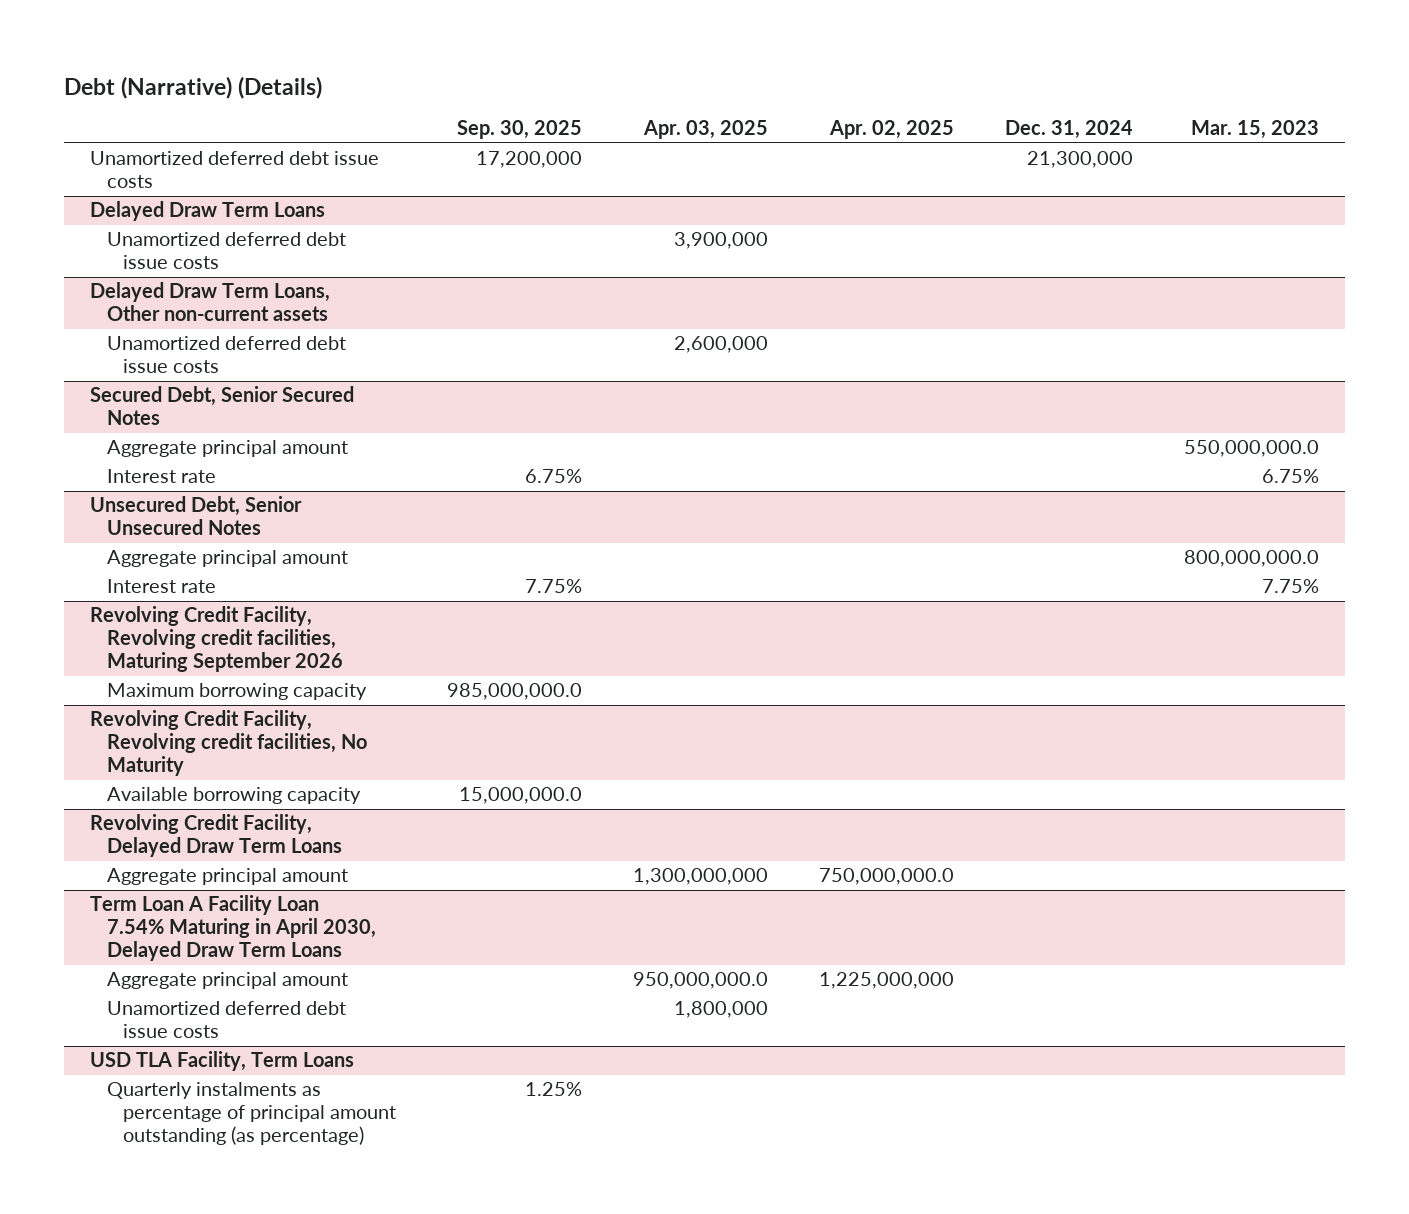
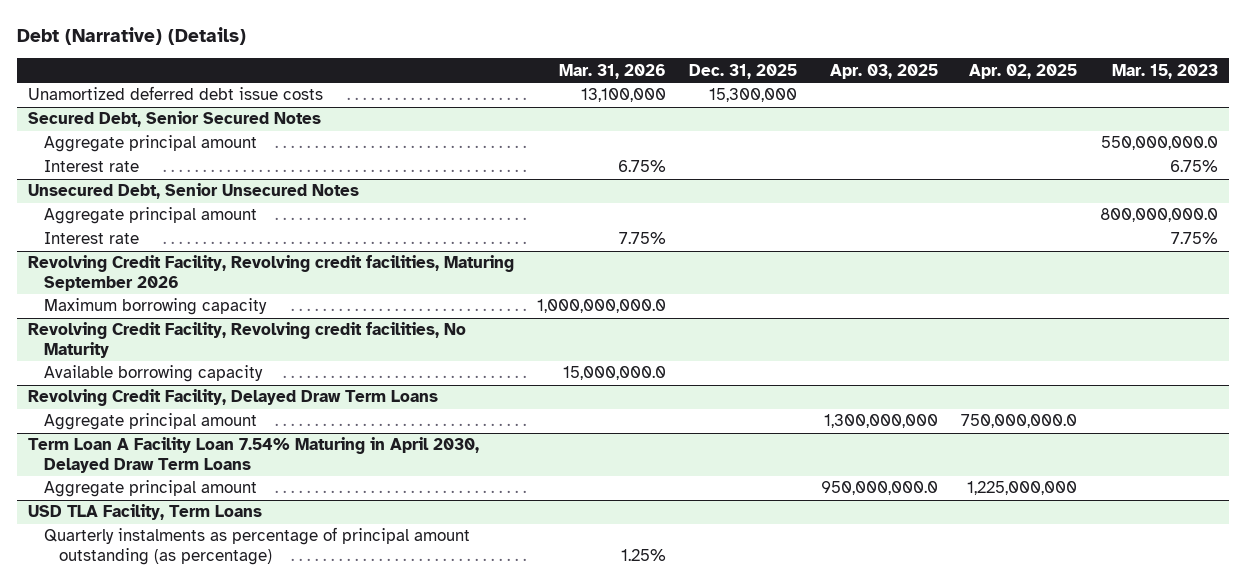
[457,120,583,140] Sep. 30, 2025 -> none
[1005,120,1134,140] Dec. 31, 2024 -> none
none -> [559,63,667,79] Mar. 31, 2026
none -> [689,63,798,79] Dec. 31, 2025
[89,201,325,222] Delayed Draw Term Loans -> none
[106,232,346,270] Unamortized deferred debt issue costs -> none
[89,282,330,322] Delayed Draw Term Loans, Other non-current assets -> none
[106,336,346,374] Unamortized deferred debt issue costs -> none
[106,1001,346,1039] Unamortized deferred debt issue costs -> none

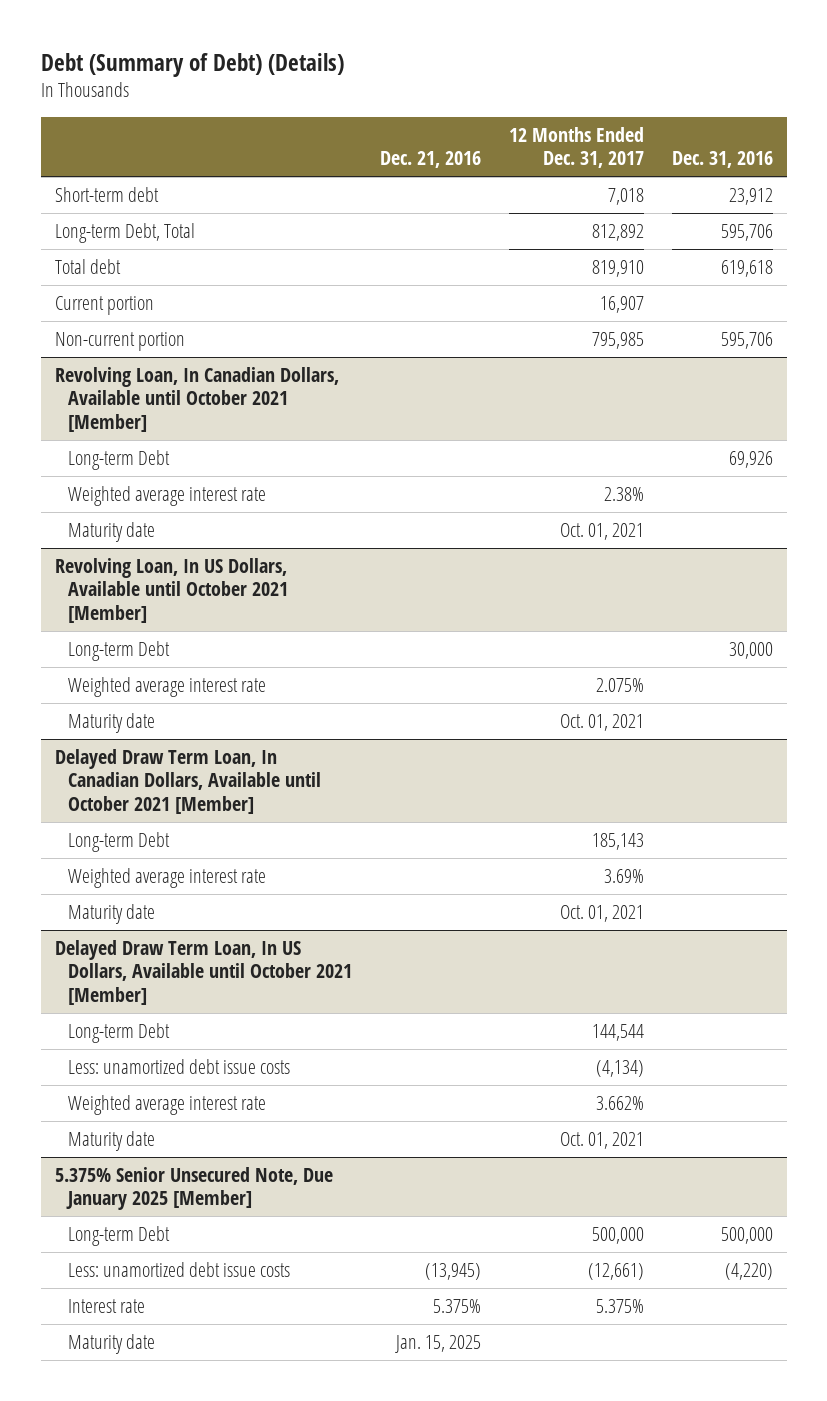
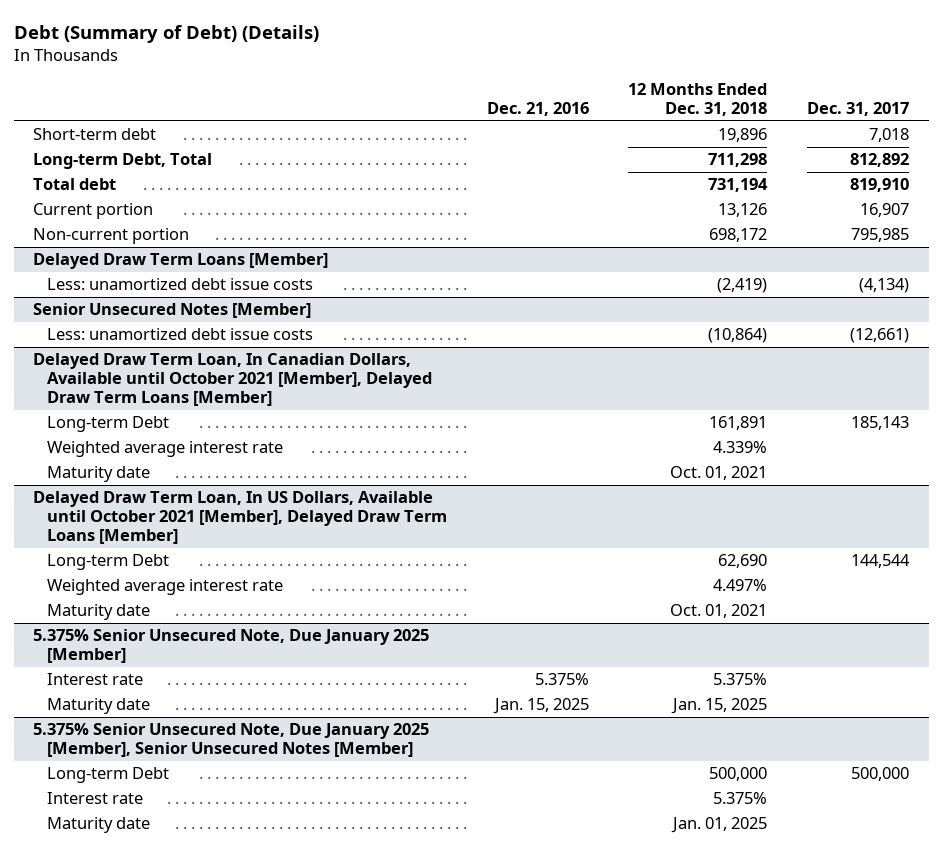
[509,126,645,168] 12 Months Ended Dec. 31, 2017 -> none
[671,150,773,168] Dec. 31, 2016 -> none
none -> [628,83,768,117] 12 Months Ended Dec. 31, 2018
none -> [807,102,910,117] Dec. 31, 2017
[54,366,339,432] Revolving Loan, In Canadian Dollars, Available until October 2021 [Member] -> none
[68,449,171,470] Long-term Debt -> none
[68,485,267,506] Weighted average interest rate -> none
[68,521,156,542] Maturity date -> none
[54,557,289,623] Revolving Loan, In US Dollars, Available until October 2021 [Member] -> none
[68,640,171,661] Long-term Debt -> none
[68,676,267,697] Weighted average interest rate -> none
[68,712,156,733] Maturity date -> none
none -> [33,253,329,270] Delayed Draw Term Loans [Member]
none -> [46,278,313,291] Less: unamortized debt issue costs
none -> [33,303,312,319] Senior Unsecured Notes [Member]
none -> [46,328,313,341] Less: unamortized debt issue costs
[54,748,322,814] Delayed Draw Term Loan, In Canadian Dollars, Available until October 2021 [Member] -> [33,353,432,406] Delayed Draw Term Loan, In Canadian Dollars, Available until October 2021 [Member], Delayed Draw Term Loans [Member]
[54,939,353,1005] Delayed Draw Term Loan, In US Dollars, Available until October 2021 [Member] -> [33,491,447,544] Delayed Draw Term Loan, In US Dollars, Available until October 2021 [Member], Delayed Draw Term Loans [Member]
[68,1058,291,1074] Less: unamortized debt issue costs -> none
[68,1225,171,1246] Long-term Debt -> none
[68,1261,291,1277] Less: unamortized debt issue costs -> none
none -> [33,723,430,758] 5.375% Senior Unsecured Note, Due January 2025 [Member], Senior Unsecured Notes [Member]
none -> [46,767,169,784] Long-term Debt
none -> [46,792,143,805] Interest rate
none -> [46,817,150,834] Maturity date

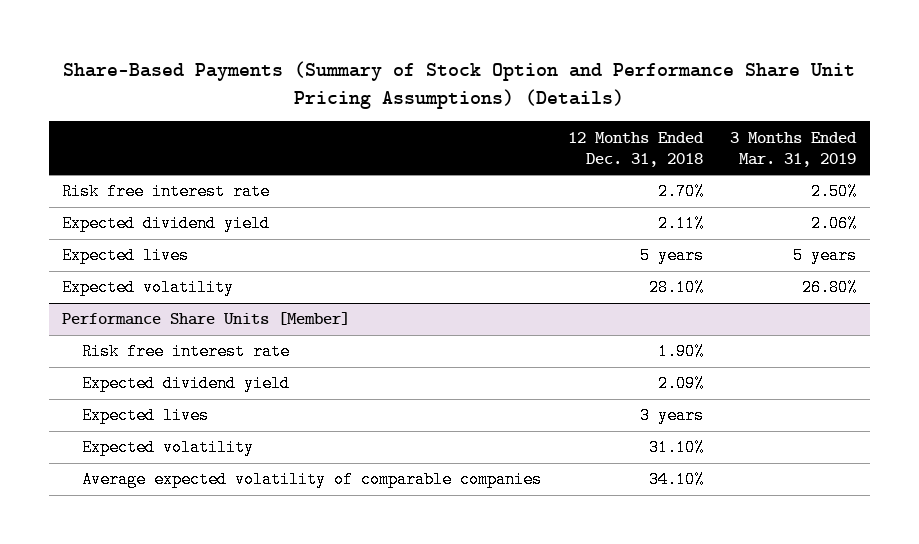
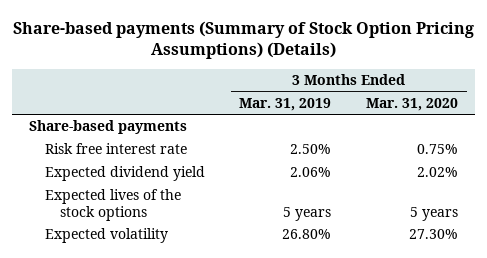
[63,61,856,109] Share-Based Payments (Summary of Stock Option and Performance Share Unit Pricing Assumptions) (Details) -> [12,20,474,60] Share-based payments (Summary of Stock Option Pricing Assumptions) (Details)
[568,131,705,167] 12 Months Ended Dec. 31, 2018 -> none
none -> [365,97,458,111] Mar. 31, 2020
none -> [29,120,188,135] Share-based payments
[62,247,190,265] Expected lives -> [44,189,181,221] Expected lives of the stock options
[62,312,351,326] Performance Share Units [Member] -> none
[82,343,291,361] Risk free interest rate -> none
[82,375,291,393] Expected dividend yield -> none
[82,407,210,425] Expected lives -> none
[82,439,255,457] Expected volatility -> none
[82,471,543,489] Average expected volatility of comparable companies -> none

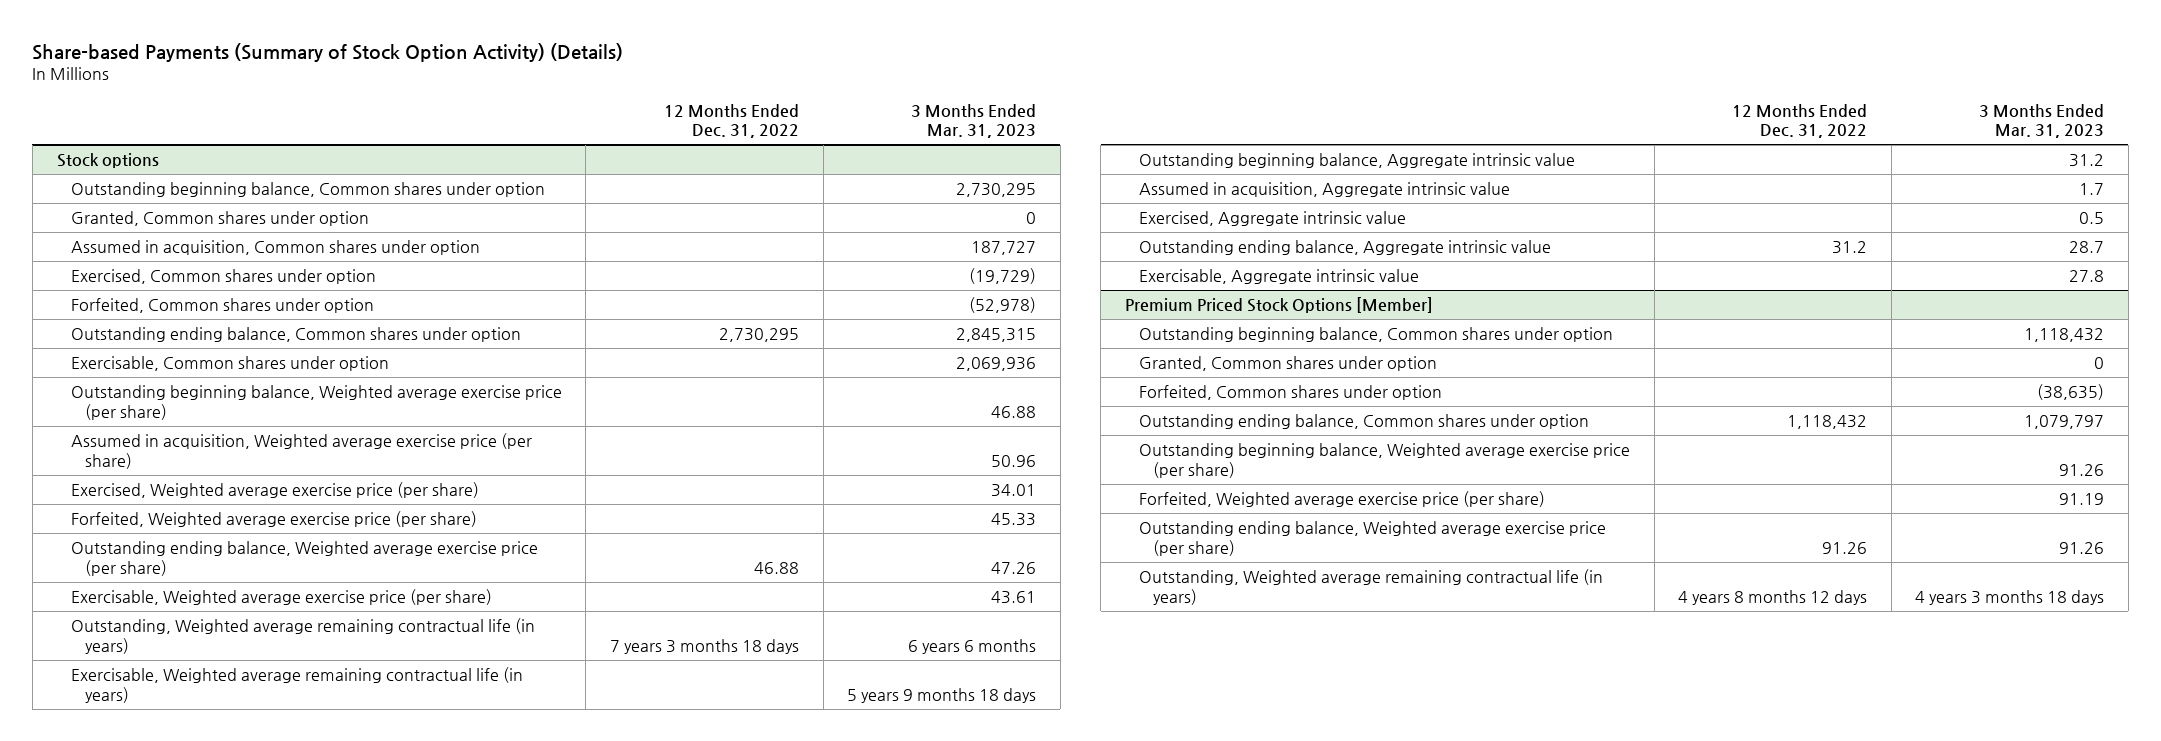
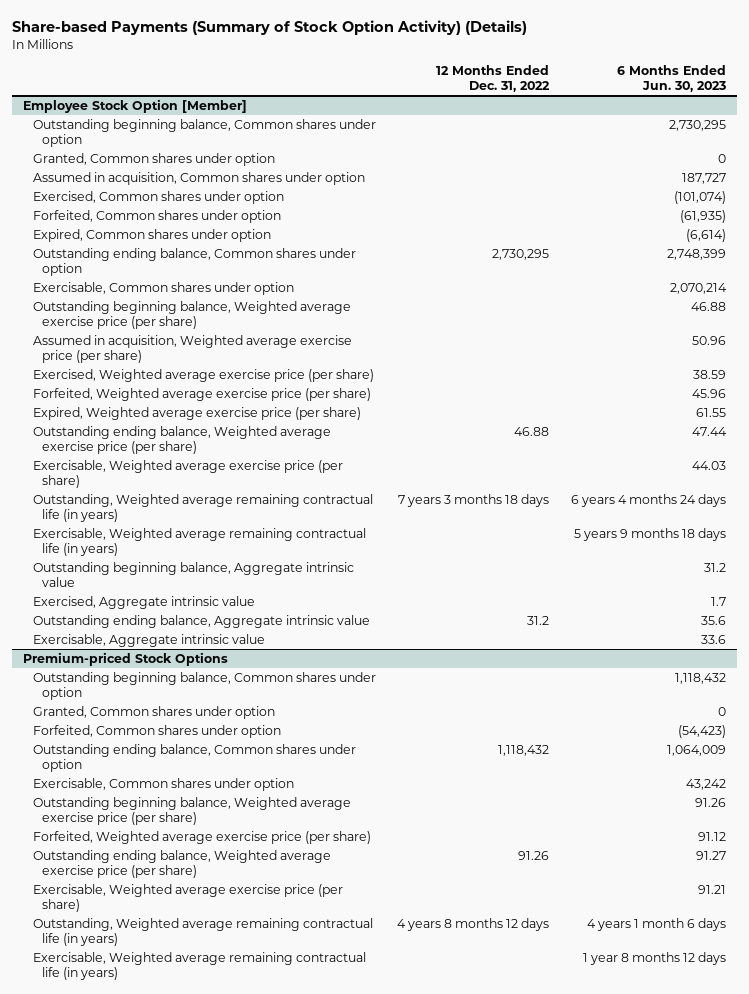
[911,103,1037,139] 3 Months Ended Mar. 31, 2023 -> none
none -> [617,65,727,93] 6 Months Ended Jun. 30, 2023
[56,153,159,169] Stock options -> [23,98,248,113] Employee Stock Option [Member]
none -> [32,228,271,242] Expired, Common shares under option
none -> [32,406,361,420] Expired, Weighted average exercise price (per share)
[1138,182,1510,198] Assumed in acquisition, Aggregate intrinsic value -> none
[1124,297,1433,314] Premium Priced Stock Options [Member] -> [23,651,229,666] Premium-priced Stock Options
none -> [32,777,294,791] Exercisable, Common shares under option
none -> [32,883,343,912] Exercisable, Weighted average exercise price (per share)
none -> [32,951,366,980] Exercisable, Weighted average remaining contractual life (in years)

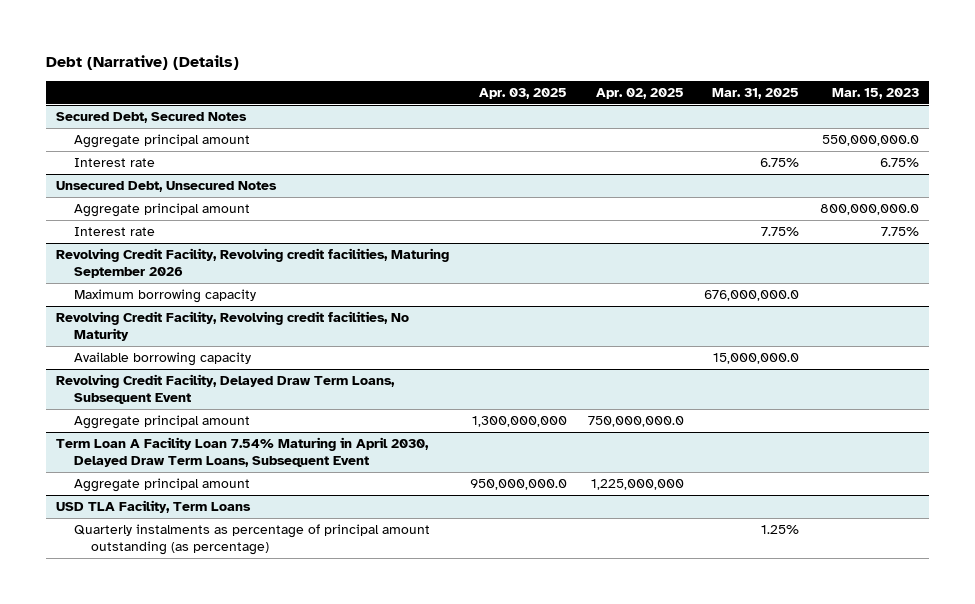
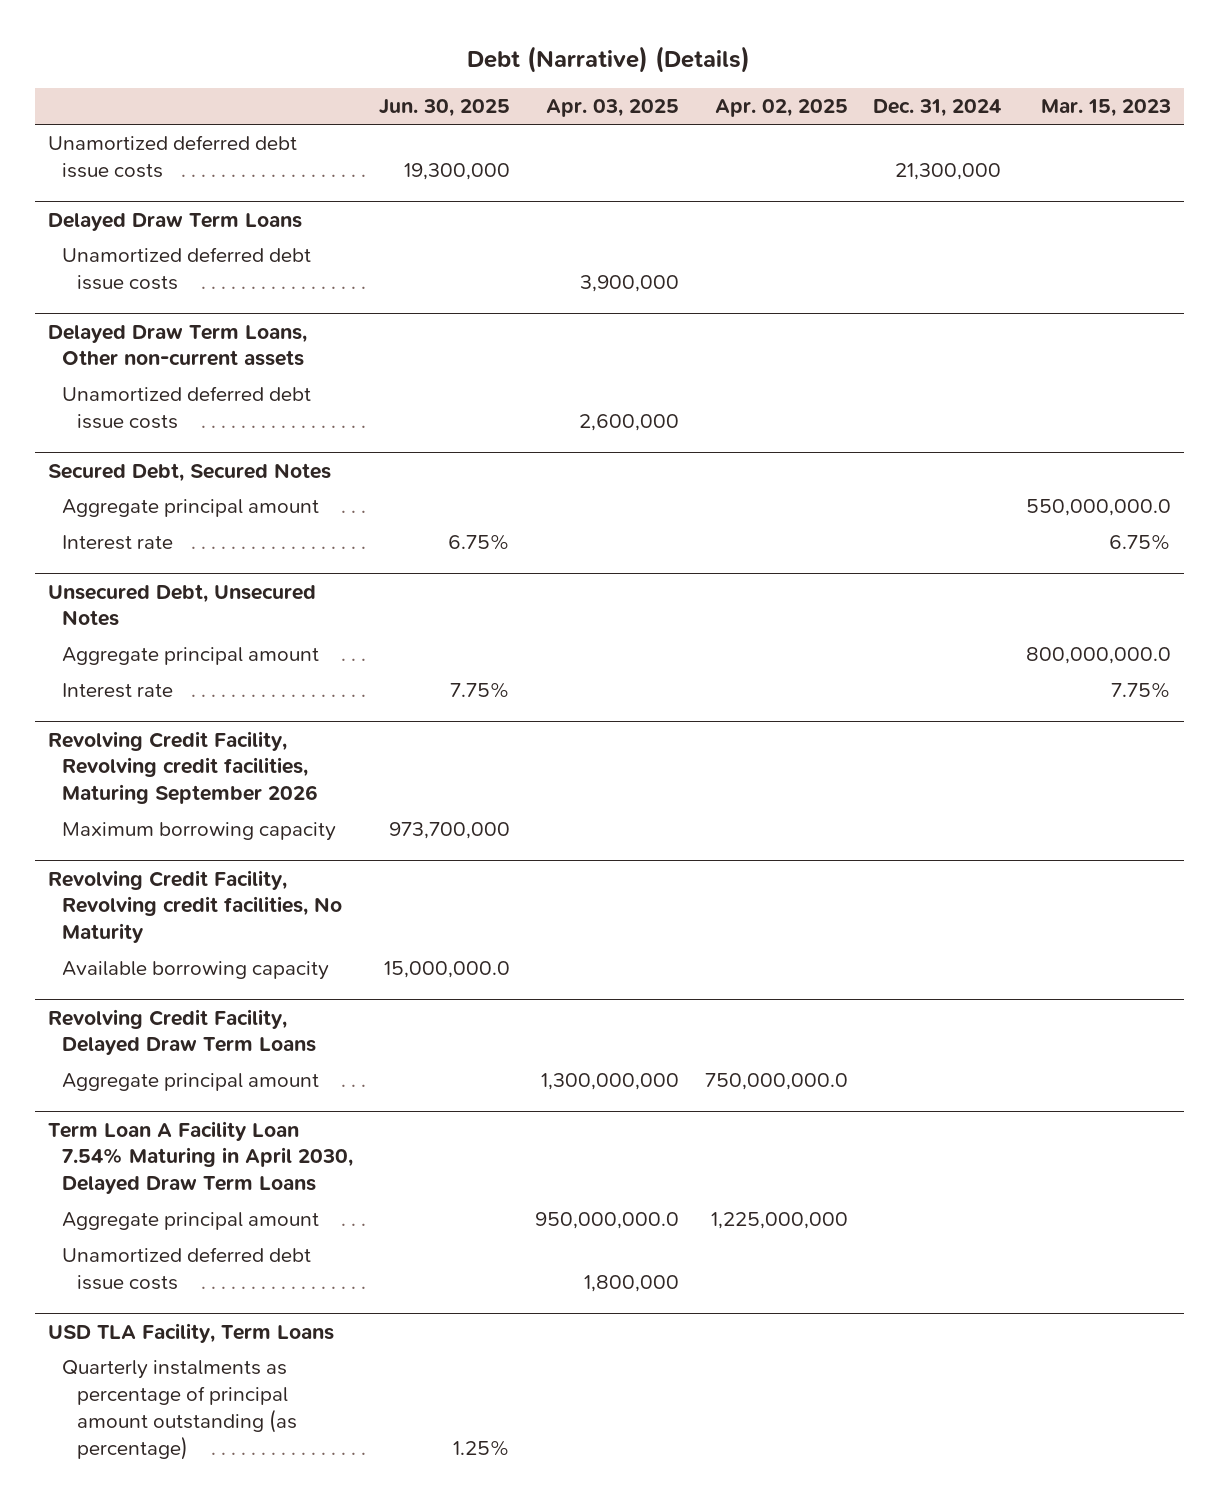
[712,88,800,100] Mar. 31, 2025 -> none
none -> [378,99,510,118] Jun. 30, 2025
none -> [872,99,1001,118] Dec. 31, 2024
none -> [47,135,297,179] Unamortized deferred debt issue costs
none -> [47,212,302,231] Delayed Draw Term Loans
none -> [62,247,312,291] Unamortized deferred debt issue costs
none -> [47,324,307,367] Delayed Draw Term Loans, Other non-current assets
none -> [62,386,312,430] Unamortized deferred debt issue costs
[56,374,396,405] Revolving Credit Facility, Delayed Draw Term Loans, Subsequent Event -> [47,1008,317,1056] Revolving Credit Facility, Delayed Draw Term Loans
[56,437,430,468] Term Loan A Facility Loan 7.54% Maturing in April 2030, Delayed Draw Term Loans, Subsequent Event -> [47,1120,354,1195] Term Loan A Facility Loan 7.54% Maturing in April 2030, Delayed Draw Term Loans
none -> [62,1247,312,1291] Unamortized deferred debt issue costs

